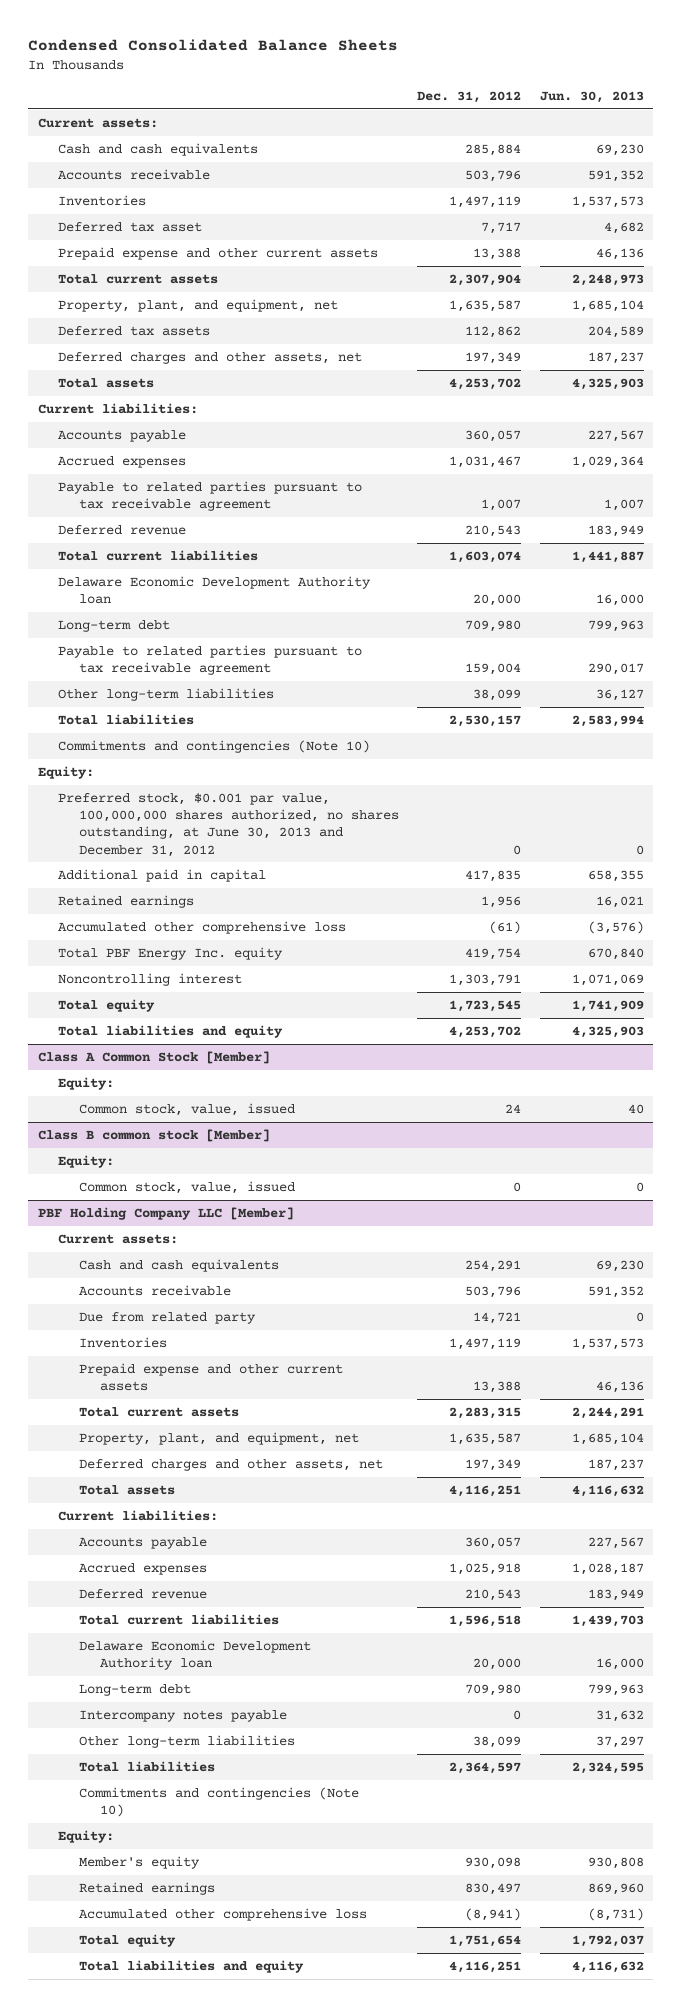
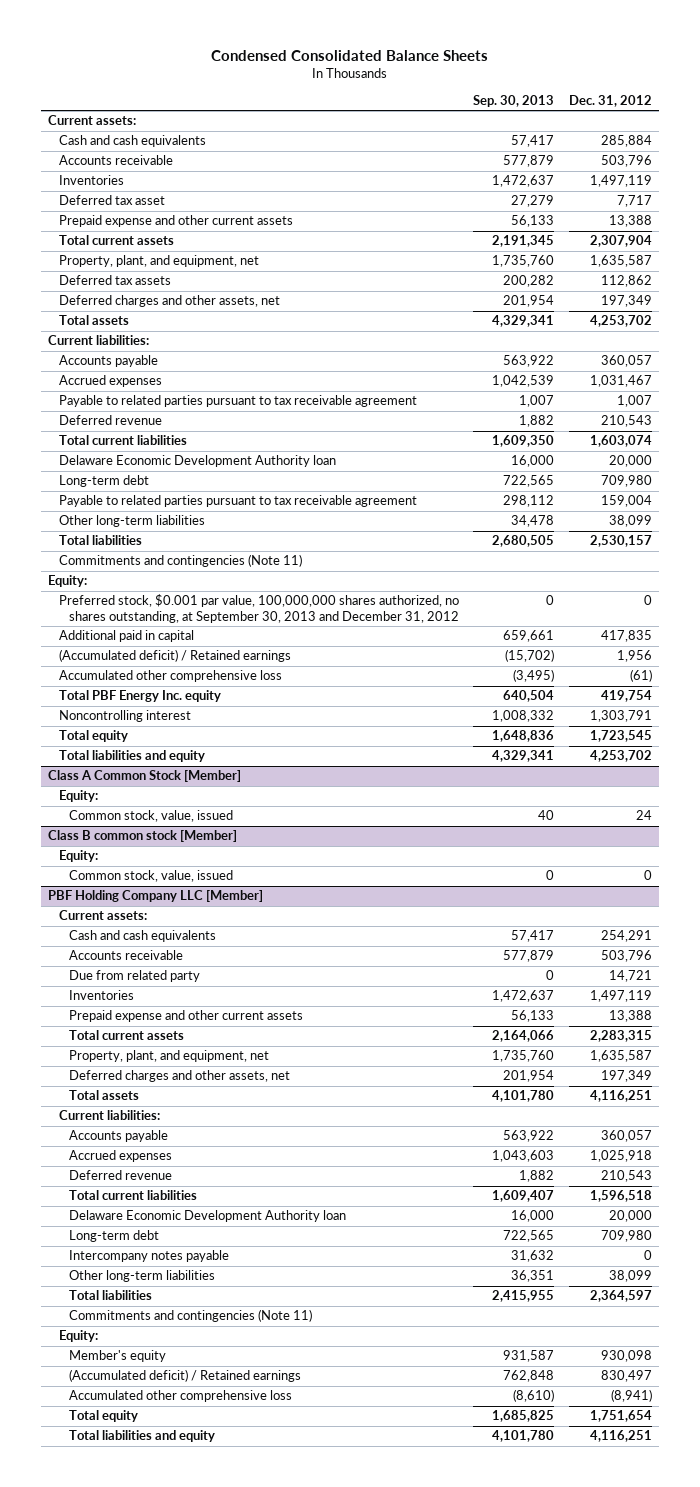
[539,91,644,104] Jun. 30, 2013 -> none
none -> [473,95,555,108] Sep. 30, 2013
[58,739,371,753] Commitments and contingencies (Note 10) -> [58,554,302,568] Commitments and contingencies (Note 11)
[58,792,399,857] Preferred stock, $0.001 par value, 100,000,000 shares authorized, no shares outstanding, at June 30, 2013 and December 31, 2012 -> [58,594,459,623] Preferred stock, $0.001 par value, 100,000,000 shares authorized, no shares outstanding, at September 30, 2013 and December 31, 2012
[58,894,195,908] Retained earnings -> [58,649,291,663] (Accumulated deficit) / Retained earnings
[78,1786,359,1818] Commitments and contingencies (Note 10) -> [68,1309,312,1323] Commitments and contingencies (Note 11)
[78,1881,215,1895] Retained earnings -> [68,1369,301,1383] (Accumulated deficit) / Retained earnings

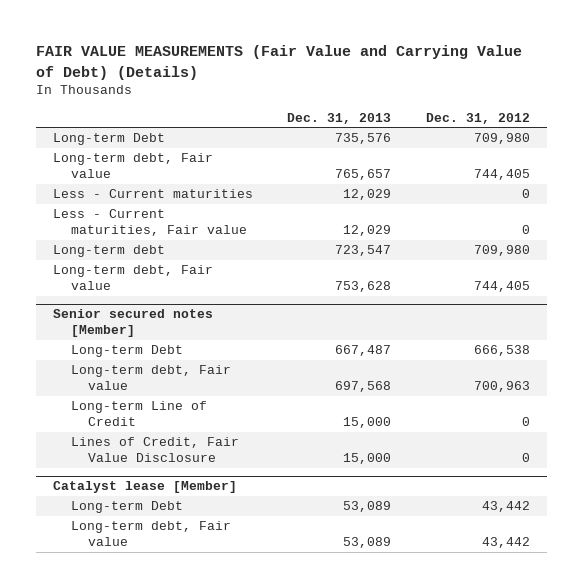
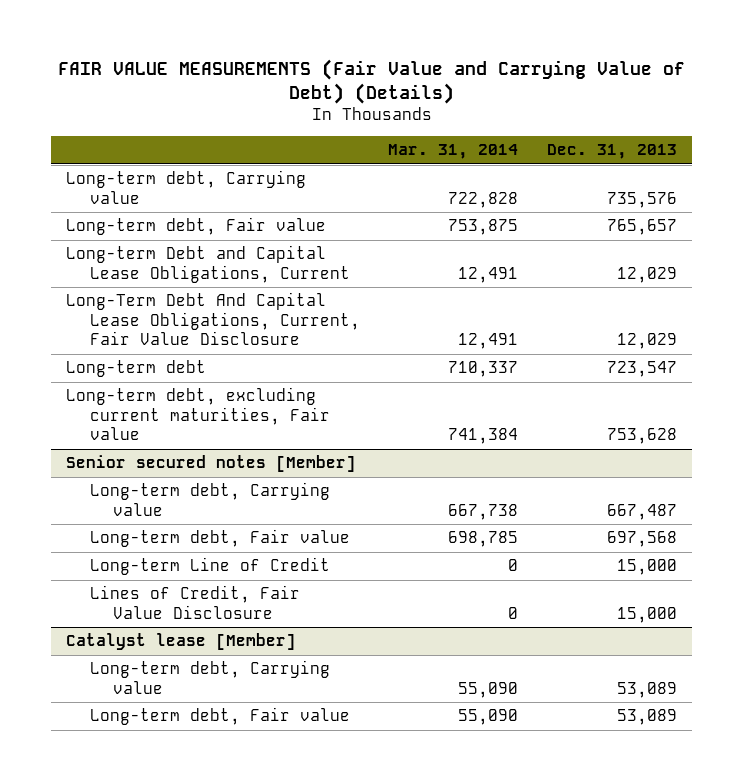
[425,112,530,124] Dec. 31, 2012 -> none
none -> [388,144,519,160] Mar. 31, 2014
[53,133,166,146] Long-term Debt -> [65,170,306,204] Long-term debt, Carrying value
[53,189,254,199] Less - Current maturities -> [65,245,350,283] Long-term Debt and Capital Lease Obligations, Current
[53,209,247,237] Less - Current maturities, Fair value -> [65,292,360,346] Long-Term Debt And Capital Lease Obligations, Current, Fair Value Disclosure
[53,265,214,291] Long-term debt, Fair value -> [65,387,330,441] Long-term debt, excluding current maturities, Fair value
[70,345,183,358] Long-term Debt -> [89,482,330,516] Long-term debt, Carrying value
[70,501,183,514] Long-term Debt -> [89,660,330,694] Long-term debt, Carrying value

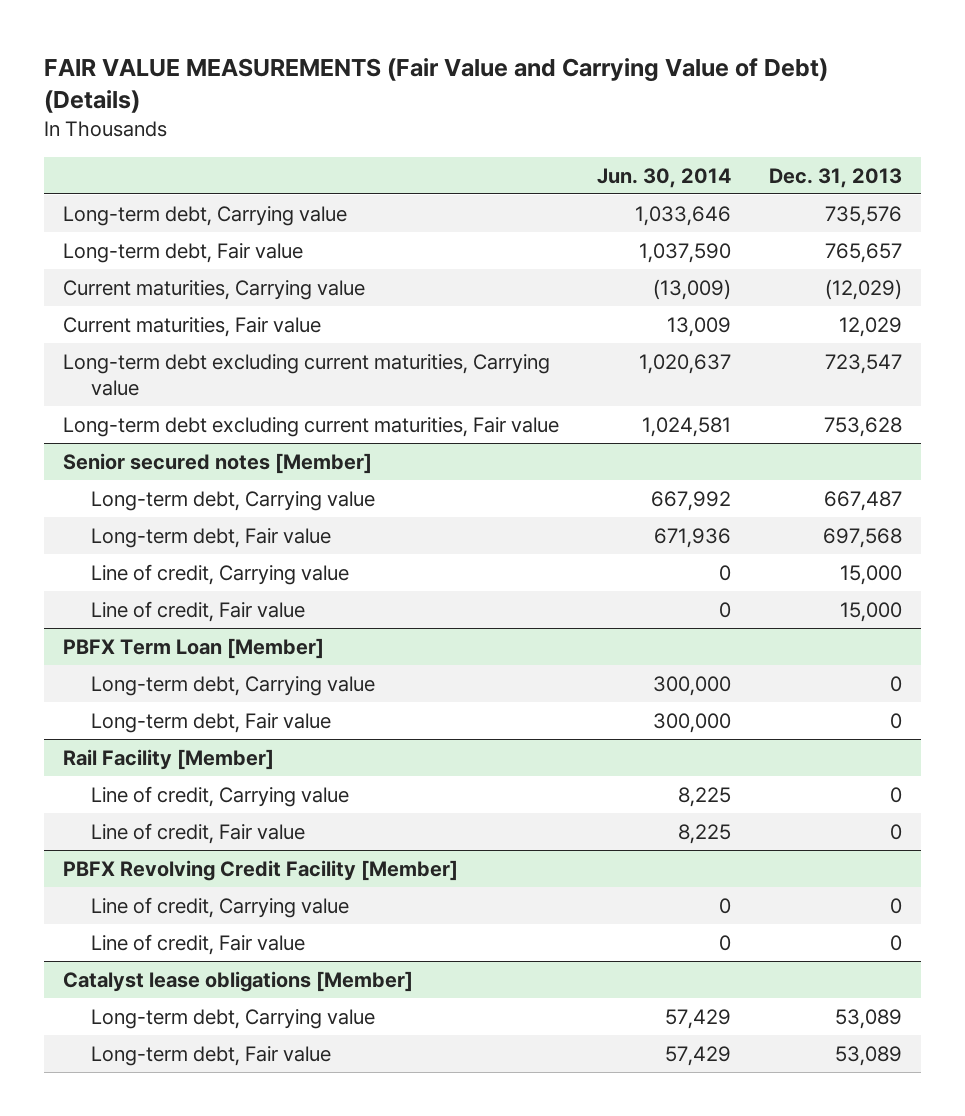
[388,144,519,160] Mar. 31, 2014 -> none
none -> [596,167,731,188] Jun. 30, 2014
[65,245,350,283] Long-term Debt and Capital Lease Obligations, Current -> none
none -> [62,279,365,300] Current maturities, Carrying value
[65,292,360,346] Long-Term Debt And Capital Lease Obligations, Current, Fair Value Disclosure -> [62,316,321,337] Current maturities, Fair value
[65,360,206,378] Long-term debt -> [62,353,550,397] Long-term debt excluding current maturities, Carrying value
[65,387,330,441] Long-term debt, excluding current maturities, Fair value -> [62,416,559,437] Long-term debt excluding current maturities, Fair value
[89,557,330,576] Long-term Line of Credit -> [91,563,350,585] Line of credit, Carrying value
[89,585,300,619] Lines of Credit, Fair Value Disclosure -> [91,600,306,622] Line of credit, Fair value
none -> [62,637,324,659] PBFX Term Loan [Member]
none -> [91,675,376,696] Long-term debt, Carrying value
none -> [91,712,332,733] Long-term debt, Fair value
none -> [62,748,274,770] Rail Facility [Member]
none -> [91,785,350,807] Line of credit, Carrying value
none -> [91,822,306,844] Line of credit, Fair value
none -> [62,859,458,881] PBFX Revolving Credit Facility [Member]
none -> [91,896,350,918] Line of credit, Carrying value
none -> [91,933,306,955] Line of credit, Fair value
[65,633,296,651] Catalyst lease [Member] -> [62,970,413,992] Catalyst lease obligations [Member]

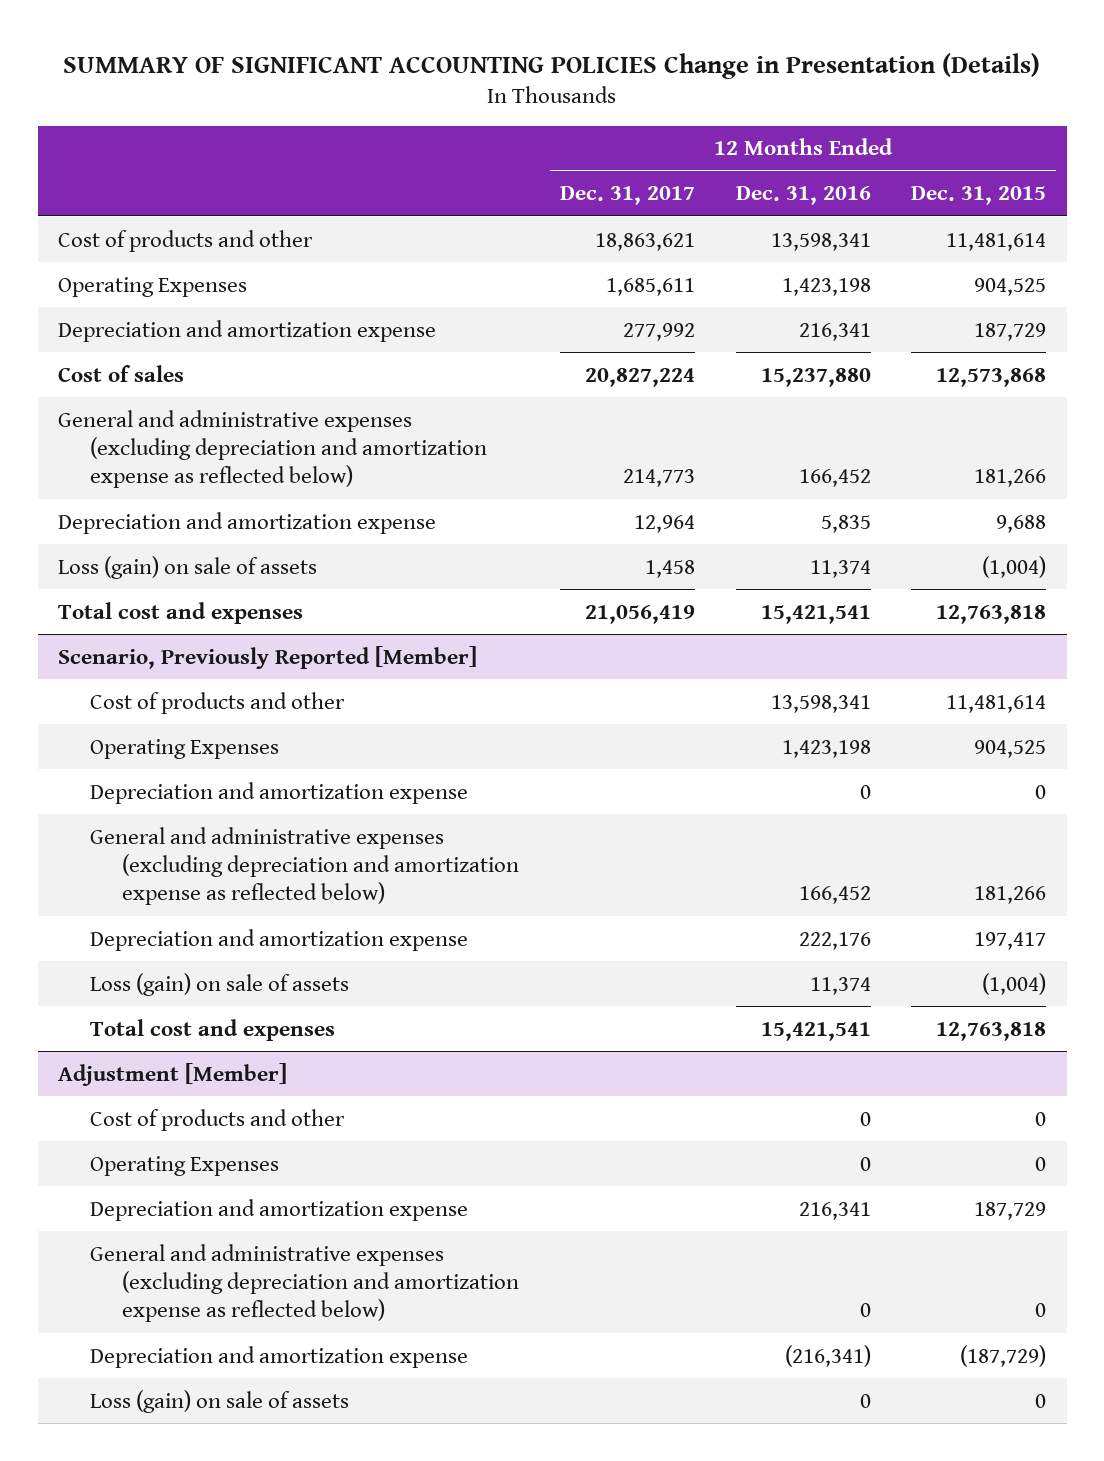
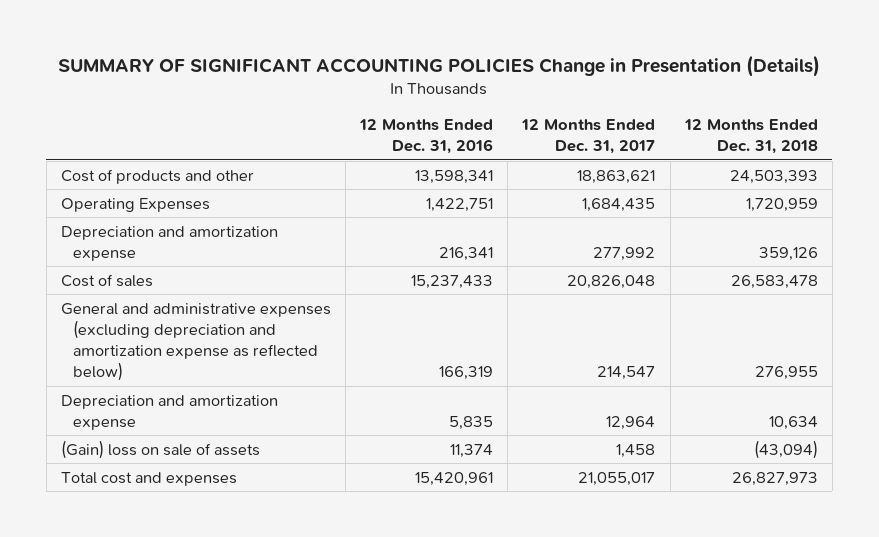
[911,186,1047,206] Dec. 31, 2015 -> none
none -> [683,119,818,155] 12 Months Ended Dec. 31, 2018
[606,277,696,296] 1,685,611 -> [582,197,656,212] 1,684,435
[781,277,871,296] 1,423,198 -> [426,197,494,212] 1,422,751
[585,367,696,387] 20,827,224 -> [567,274,656,289] 20,826,048
[760,367,871,387] 15,237,880 -> [411,274,494,289] 15,237,433
[623,469,696,488] 214,773 -> [597,366,656,381] 214,547
[798,469,871,488] 166,452 -> [439,366,494,381] 166,319
[57,645,477,669] Scenario, Previously Reported [Member] -> none
[90,691,346,714] Cost of products and other -> none
[90,738,280,759] Operating Expenses -> none
[90,781,469,804] Depreciation and amortization expense -> none
[90,826,520,906] General and administrative expenses (excluding depreciation and amortization expense as reflected below) -> none
[90,928,469,951] Depreciation and amortization expense -> none
[90,972,350,996] Loss (gain) on sale of assets -> none
[90,1018,336,1041] Total cost and expenses -> none
[57,1062,287,1086] Adjustment [Member] -> none
[90,1108,346,1131] Cost of products and other -> none
[90,1155,280,1176] Operating Expenses -> none
[90,1198,469,1221] Depreciation and amortization expense -> none
[90,1243,520,1323] General and administrative expenses (excluding depreciation and amortization expense as reflected below) -> none
[90,1345,469,1368] Depreciation and amortization expense -> none
[90,1389,350,1413] Loss (gain) on sale of assets -> none
[57,555,317,579] Loss (gain) on sale of assets -> [60,439,260,459] (Gain) loss on sale of assets
[585,604,696,624] 21,056,419 -> [578,471,656,486] 21,055,017
[760,604,871,624] 15,421,541 -> [415,471,494,486] 15,420,961

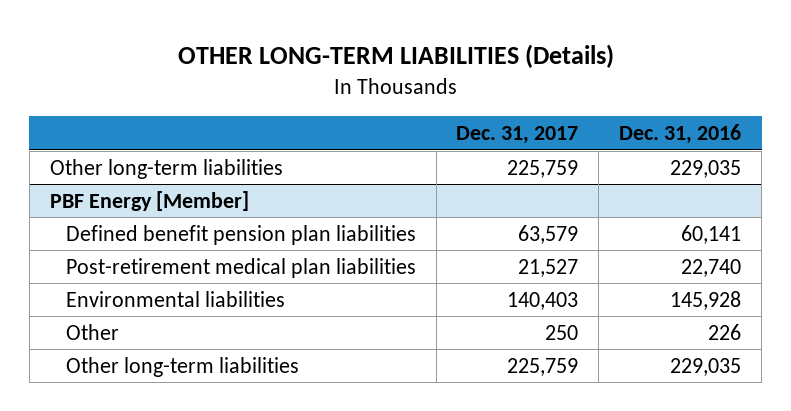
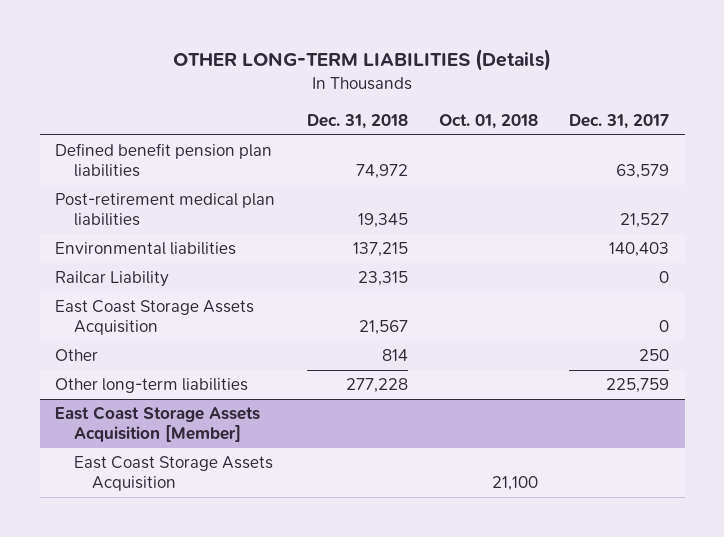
[619,124,742,145] Dec. 31, 2016 -> none
none -> [306,113,408,129] Dec. 31, 2018
none -> [438,113,538,129] Oct. 01, 2018
[49,158,283,179] Other long-term liabilities -> none
[49,190,249,211] PBF Energy [Member] -> none
none -> [55,271,170,288] Railcar Liability
none -> [55,300,255,336] East Coast Storage Assets Acquisition
none -> [55,406,261,443] East Coast Storage Assets Acquisition [Member]
none -> [73,456,273,492] East Coast Storage Assets Acquisition

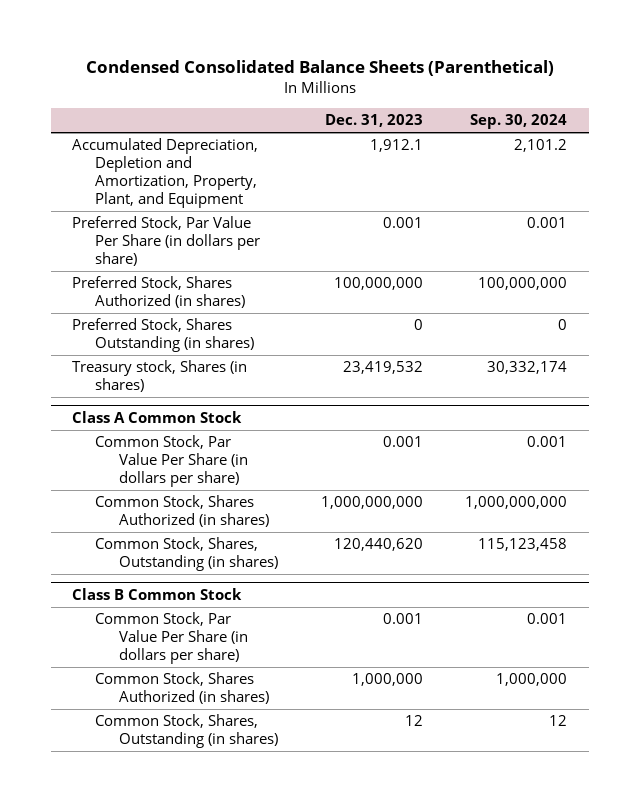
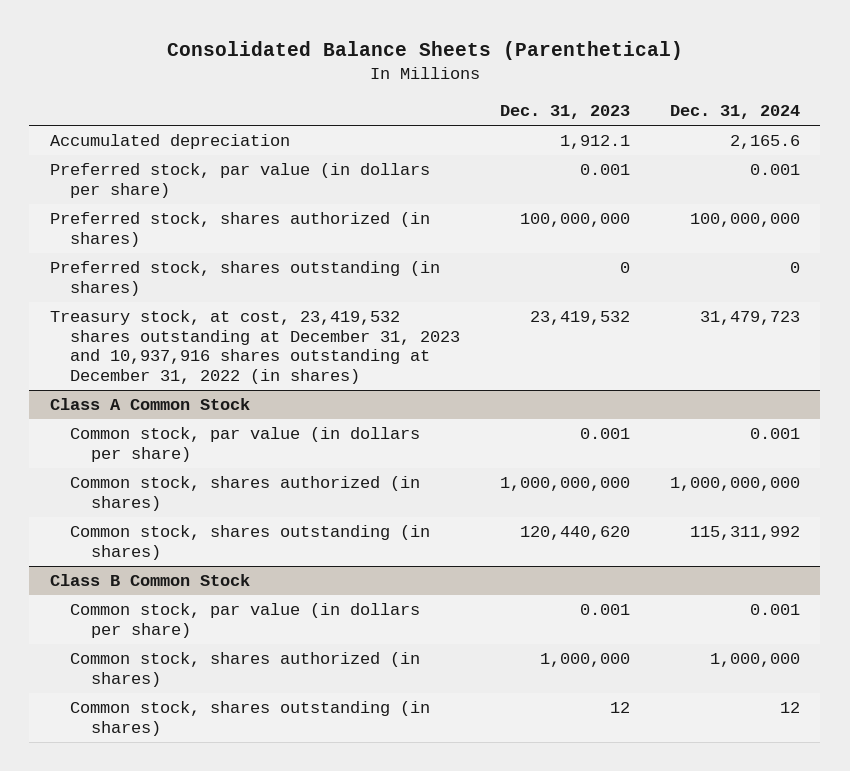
[85,60,554,77] Condensed Consolidated Balance Sheets (Parenthetical) -> [166,40,683,60] Consolidated Balance Sheets (Parenthetical)
[470,114,568,130] Sep. 30, 2024 -> none
none -> [670,105,801,120] Dec. 31, 2024
[71,138,258,209] Accumulated Depreciation, Depletion and Amortization, Property, Plant, and Equipment -> [49,134,290,150] Accumulated depreciation
[71,216,261,267] Preferred Stock, Par Value Per Share (in dollars per share) -> [49,163,430,198] Preferred stock, par value (in dollars per share)
[71,276,246,309] Preferred Stock, Shares Authorized (in shares) -> [49,212,430,247] Preferred stock, shares authorized (in shares)
[71,318,255,353] Preferred Stock, Shares Outstanding (in shares) -> [49,261,440,296] Preferred stock, shares outstanding (in shares)
[71,360,247,393] Treasury stock, Shares (in shares) -> [49,310,461,385] Treasury stock, at cost, 23,419,532 shares outstanding at December 31, 2023 and 10,937,916 shares outstanding at December 31, 2022 (in shares)
[95,435,248,488] Common Stock, Par Value Per Share (in dollars per share) -> [70,427,421,462] Common stock, par value (in dollars per share)
[95,495,269,528] Common Stock, Shares Authorized (in shares) -> [70,476,421,511] Common stock, shares authorized (in shares)
[95,537,278,572] Common Stock, Shares, Outstanding (in shares) -> [70,525,431,560] Common stock, shares outstanding (in shares)
[95,612,248,665] Common Stock, Par Value Per Share (in dollars per share) -> [70,603,421,638] Common stock, par value (in dollars per share)
[95,672,269,705] Common Stock, Shares Authorized (in shares) -> [70,652,421,687] Common stock, shares authorized (in shares)
[95,714,278,749] Common Stock, Shares, Outstanding (in shares) -> [70,701,431,736] Common stock, shares outstanding (in shares)

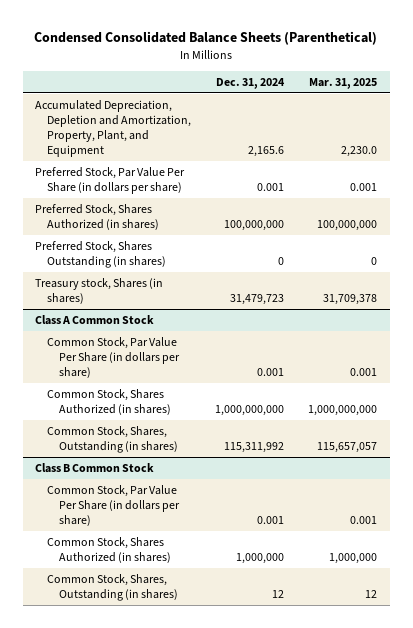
[166,40,683,60] Consolidated Balance Sheets (Parenthetical) -> [34,31,378,46] Condensed Consolidated Balance Sheets (Parenthetical)
[500,105,631,120] Dec. 31, 2023 -> none
none -> [309,78,378,90] Mar. 31, 2025
[49,134,290,150] Accumulated depreciation -> [35,99,192,157] Accumulated Depreciation, Depletion and Amortization, Property, Plant, and Equipment
[49,163,430,198] Preferred stock, par value (in dollars per share) -> [35,166,186,194] Preferred Stock, Par Value Per Share (in dollars per share)
[49,212,430,247] Preferred stock, shares authorized (in shares) -> [35,203,160,230] Preferred Stock, Shares Authorized (in shares)
[49,261,440,296] Preferred stock, shares outstanding (in shares) -> [35,240,167,268] Preferred Stock, Shares Outstanding (in shares)
[49,310,461,385] Treasury stock, at cost, 23,419,532 shares outstanding at December 31, 2023 and 10,937,916 shares outstanding at December 31, 2022 (in shares) -> [35,277,164,304] Treasury stock, Shares (in shares)
[70,427,421,462] Common stock, par value (in dollars per share) -> [47,336,181,378] Common Stock, Par Value Per Share (in dollars per share)
[70,476,421,511] Common stock, shares authorized (in shares) -> [47,388,172,415] Common Stock, Shares Authorized (in shares)
[70,525,431,560] Common stock, shares outstanding (in shares) -> [47,425,179,453] Common Stock, Shares, Outstanding (in shares)
[70,603,421,638] Common stock, par value (in dollars per share) -> [47,484,181,526] Common Stock, Par Value Per Share (in dollars per share)
[70,652,421,687] Common stock, shares authorized (in shares) -> [47,536,172,563] Common Stock, Shares Authorized (in shares)
[70,701,431,736] Common stock, shares outstanding (in shares) -> [47,573,179,601] Common Stock, Shares, Outstanding (in shares)

